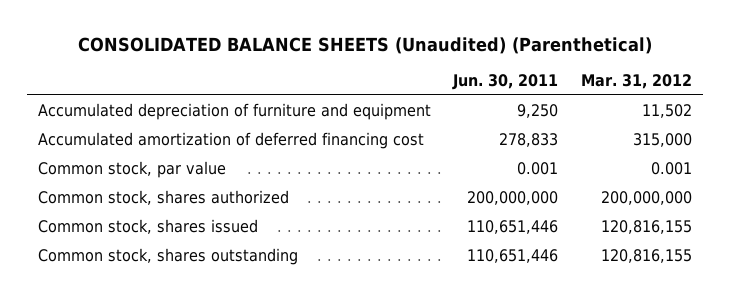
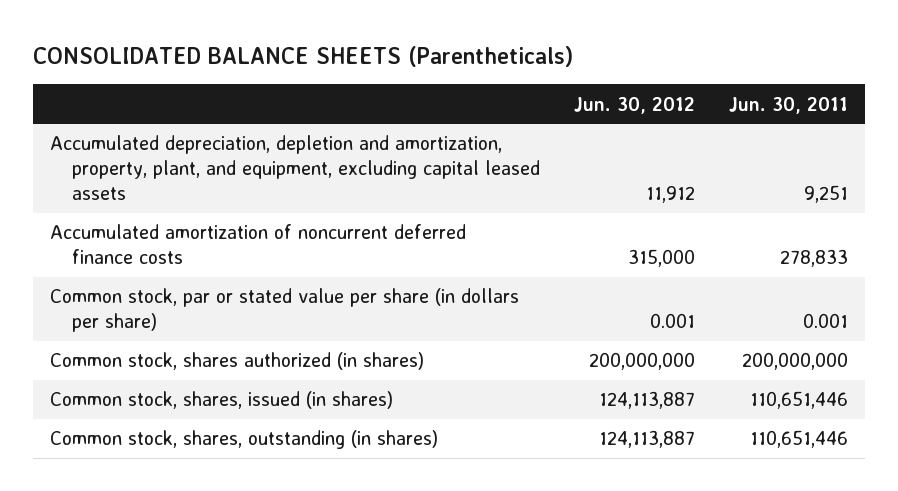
[77,36,652,54] CONSOLIDATED BALANCE SHEETS (Unaudited) (Parenthetical) -> [33,46,574,68] CONSOLIDATED BALANCE SHEETS (Parentheticals)
[580,74,692,90] Mar. 31, 2012 -> none
none -> [574,96,696,114] Jun. 30, 2012
[38,102,432,120] Accumulated depreciation of furniture and equipment -> none
none -> [50,135,540,201] Accumulated depreciation, depletion and amortization, property, plant, and equipment, excluding capital leased assets
[38,131,425,149] Accumulated amortization of deferred financing cost -> [50,224,467,265] Accumulated amortization of noncurrent deferred finance costs
[38,160,227,178] Common stock, par value -> [50,288,520,333] Common stock, par or stated value per share (in dollars per share)
[38,189,290,205] Common stock, shares authorized -> [50,352,425,371] Common stock, shares authorized (in shares)
[38,218,259,234] Common stock, shares issued -> [50,391,394,410] Common stock, shares, issued (in shares)
[38,247,299,265] Common stock, shares outstanding -> [50,430,439,450] Common stock, shares, outstanding (in shares)

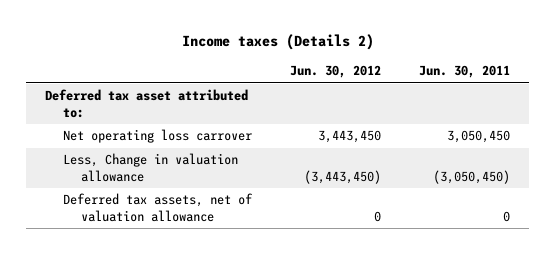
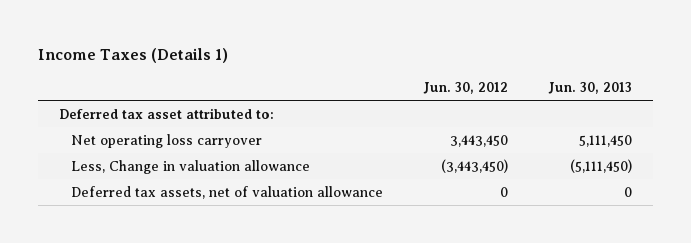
[181,34,374,51] Income taxes (Details 2) -> [38,48,229,64] Income Taxes (Details 1)
[419,65,511,79] Jun. 30, 2011 -> none
none -> [548,81,633,94] Jun. 30, 2013
[63,129,253,144] Net operating loss carrover -> [71,133,263,148] Net operating loss carryover

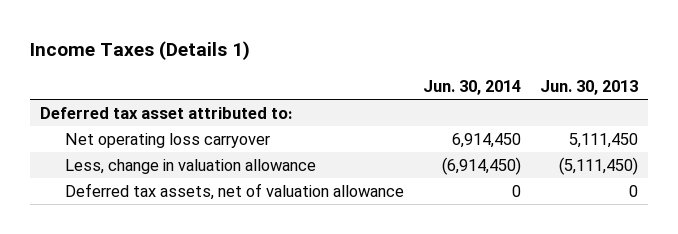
[423,81,509,94] Jun. 30, 2012 -> none
none -> [423,80,522,96] Jun. 30, 2014
[71,159,311,174] Less, Change in valuation allowance -> [65,159,317,175] Less, change in valuation allowance

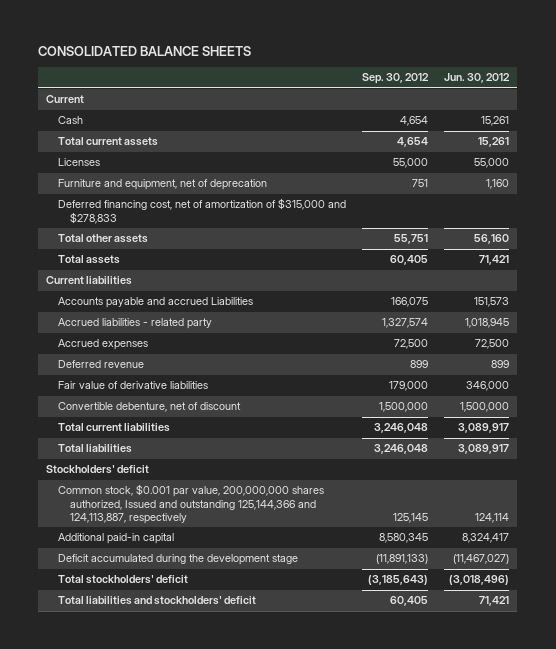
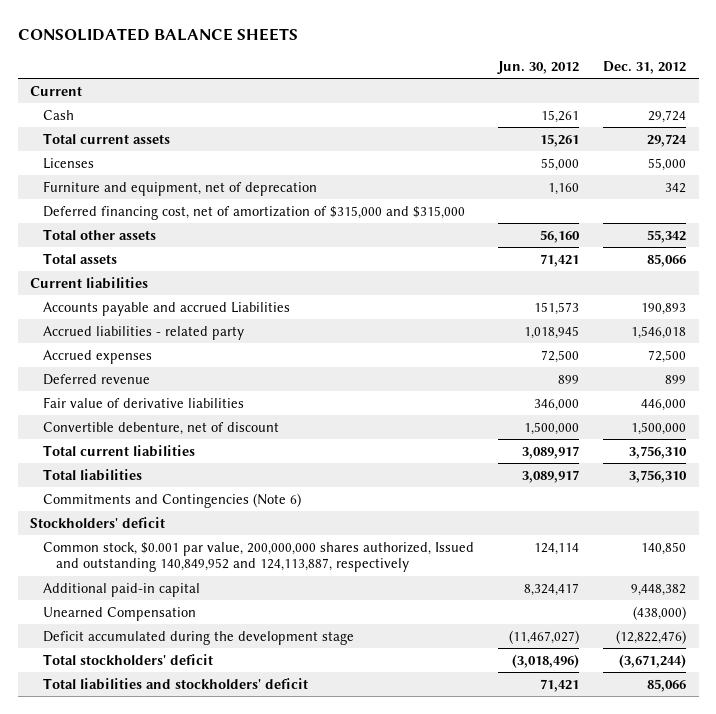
[362,73,430,85] Sep. 30, 2012 -> none
none -> [603,61,687,75] Dec. 31, 2012
[58,198,347,224] Deferred financing cost, net of amortization of $315,000 and $278,833 -> [42,205,465,220] Deferred financing cost, net of amortization of $315,000 and $315,000
none -> [42,492,301,508] Commitments and Contingencies (Note 6)
[58,484,325,525] Common stock, $0.001 par value, 200,000,000 shares authorized, Issued and outstanding 125,144,366 and 124,113,887, respectively -> [42,541,474,573] Common stock, $0.001 par value, 200,000,000 shares authorized, Issued and outstanding 140,849,952 and 124,113,887, respectively
none -> [42,606,196,621] Unearned Compensation

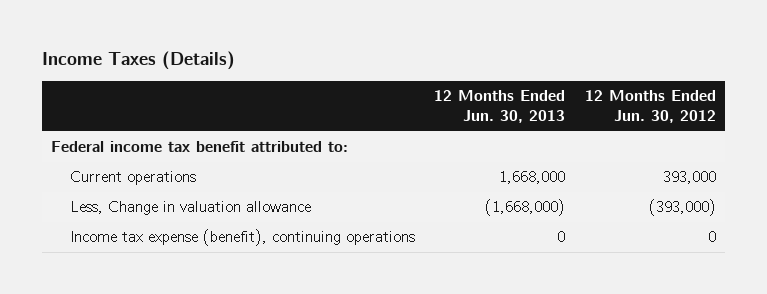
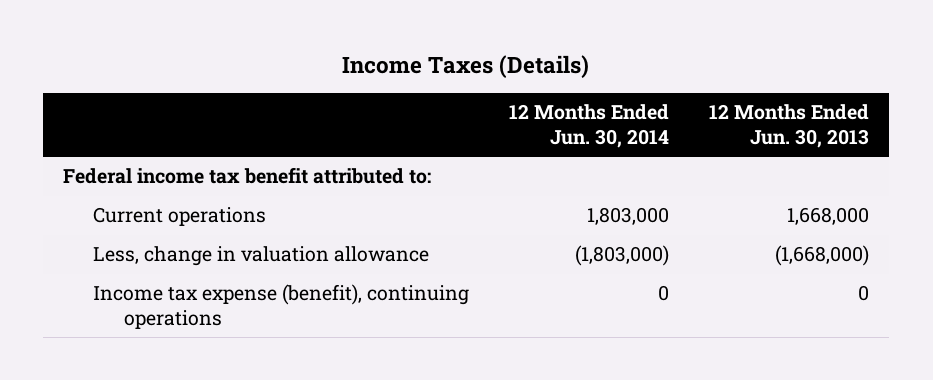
[584,90,716,123] 12 Months Ended Jun. 30, 2012 -> none
none -> [509,104,670,148] 12 Months Ended Jun. 30, 2014
[70,201,312,216] Less, Change in valuation allowance -> [93,246,430,267] Less, change in valuation allowance

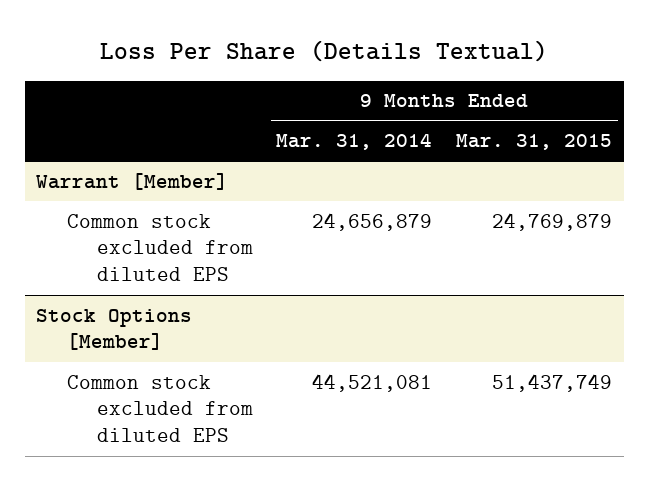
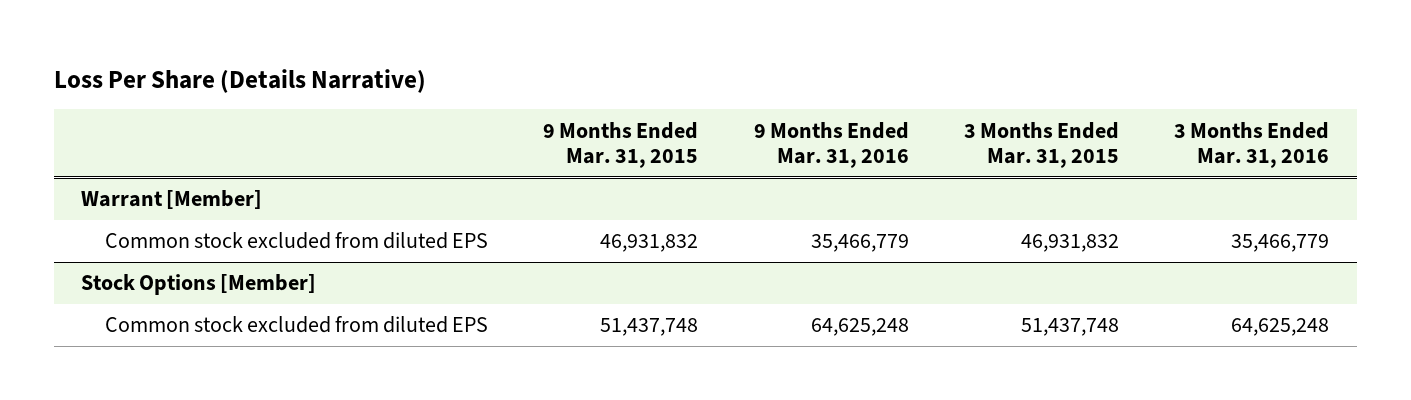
[100,39,549,62] Loss Per Share (Details Textual) -> [53,68,426,93] Loss Per Share (Details Narrative)
[276,133,433,151] Mar. 31, 2014 -> none
none -> [753,121,909,168] 9 Months Ended Mar. 31, 2016
none -> [964,121,1120,168] 3 Months Ended Mar. 31, 2015
none -> [1174,121,1330,168] 3 Months Ended Mar. 31, 2016
[491,212,612,231] 24,769,879 -> [600,234,699,253] 46,931,832
[491,373,612,392] 51,437,749 -> [600,318,699,337] 51,437,748

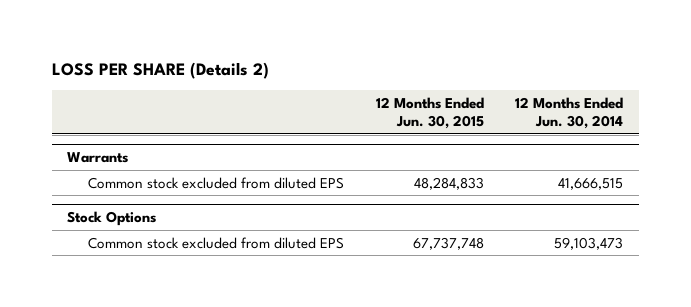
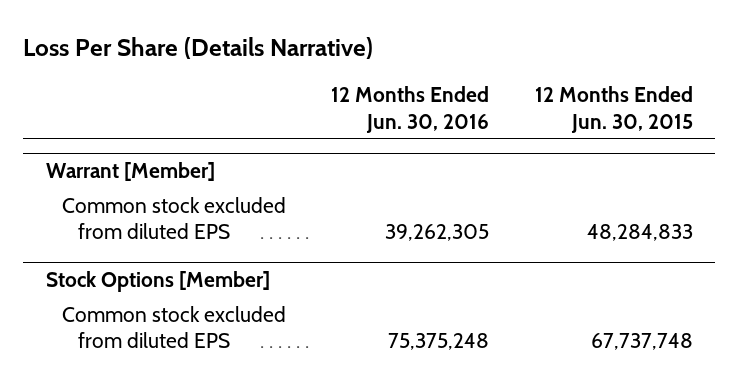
[51,62,269,80] LOSS PER SHARE (Details 2) -> [23,37,374,60] Loss Per Share (Details Narrative)
[515,96,624,130] 12 Months Ended Jun. 30, 2014 -> none
none -> [331,86,490,133] 12 Months Ended Jun. 30, 2016
[67,151,129,163] Warrants -> [46,161,216,181] Warrant [Member]
[67,210,157,226] Stock Options -> [46,270,271,292] Stock Options [Member]

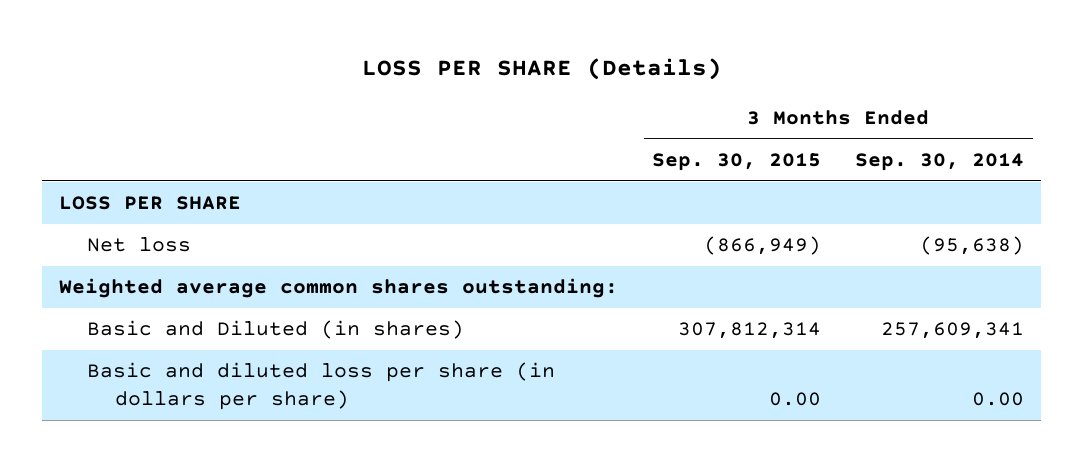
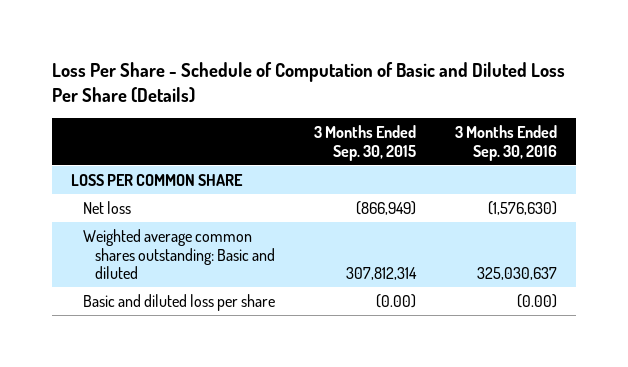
[361,58,722,81] LOSS PER SHARE (Details) -> [51,61,565,103] Loss Per Share - Schedule of Computation of Basic and Diluted Loss Per Share (Details)
[855,152,1025,171] Sep. 30, 2014 -> none
none -> [454,125,557,161] 3 Months Ended Sep. 30, 2016
[59,196,242,211] LOSS PER SHARE -> [71,173,244,186] LOSS PER COMMON SHARE
[59,278,619,299] Weighted average common shares outstanding: -> none
[87,320,465,340] Basic and Diluted (in shares) -> [83,228,276,280] Weighted average common shares outstanding: Basic and diluted
[87,362,556,410] Basic and diluted loss per share (in dollars per share) -> [83,293,276,311] Basic and diluted loss per share
[769,391,822,406] 0.00 -> [376,293,417,308] (0.00)

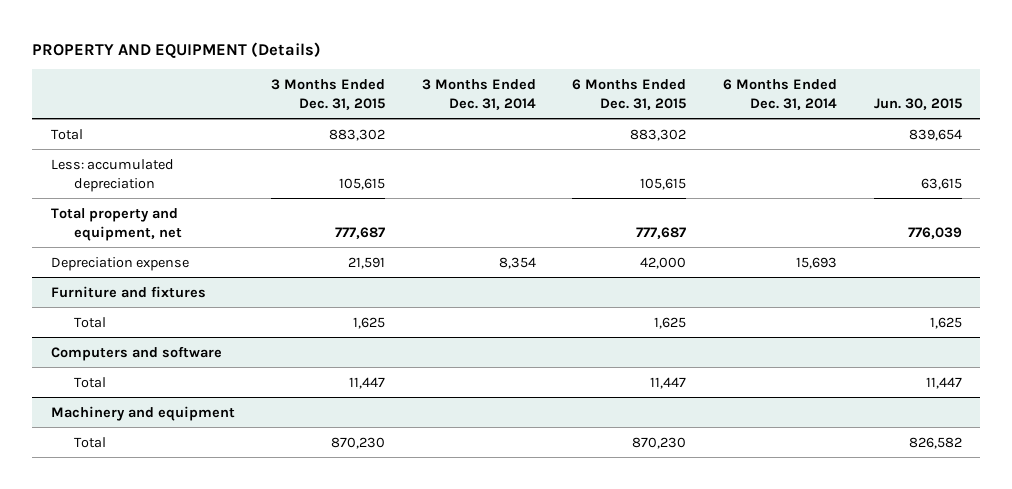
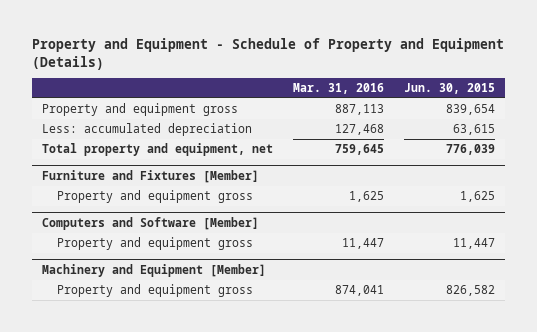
[32,41,322,58] PROPERTY AND EQUIPMENT (Details) -> [31,38,504,70] Property and Equipment - Schedule of Property and Equipment (Details)
[271,78,386,110] 3 Months Ended Dec. 31, 2015 -> none
[421,78,536,110] 3 Months Ended Dec. 31, 2014 -> none
[572,78,687,110] 6 Months Ended Dec. 31, 2015 -> none
[723,78,838,110] 6 Months Ended Dec. 31, 2014 -> none
none -> [292,82,384,94] Mar. 31, 2016
[50,128,83,140] Total -> [41,103,238,117] Property and equipment gross
[50,256,189,271] Depreciation expense -> none
[50,285,206,298] Furniture and fixtures -> [41,169,259,183] Furniture and Fixtures [Member]
[73,316,106,328] Total -> [56,190,253,204] Property and equipment gross
[50,345,222,361] Computers and software -> [41,216,259,230] Computers and Software [Member]
[73,376,106,388] Total -> [56,237,253,251] Property and equipment gross
[50,405,235,421] Machinery and equipment -> [41,263,266,277] Machinery and Equipment [Member]
[73,436,106,448] Total -> [56,284,253,298] Property and equipment gross

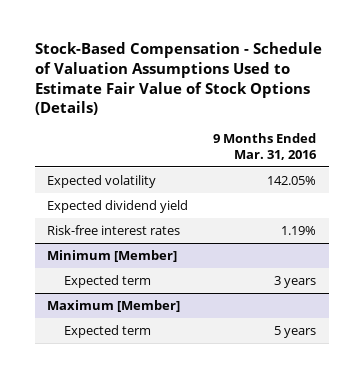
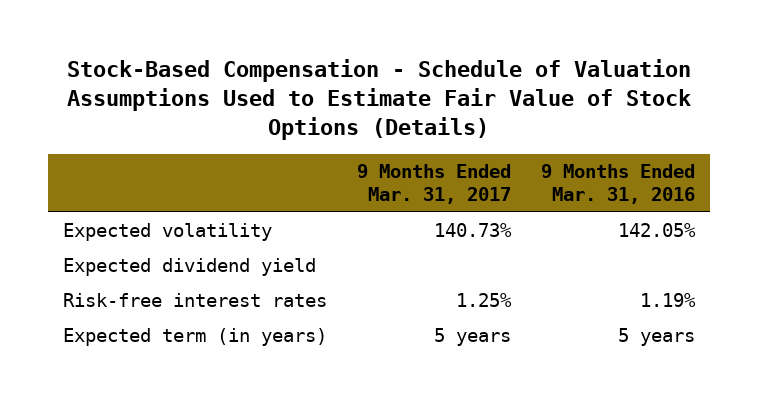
none -> [356,163,511,205] 9 Months Ended Mar. 31, 2017
[47,249,178,262] Minimum [Member] -> none
[47,299,181,312] Maximum [Member] -> none
[63,324,151,338] Expected term -> none
[63,274,151,288] Expected term -> [62,328,327,347] Expected term (in years)
[274,275,317,288] 3 years -> [617,328,695,347] 5 years

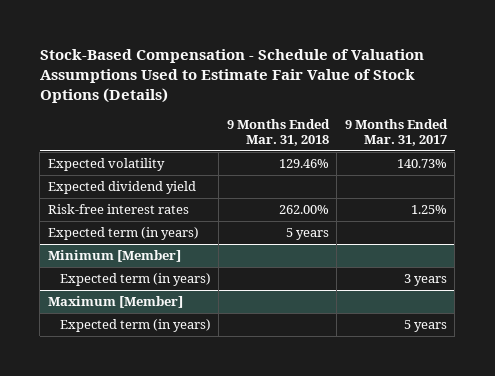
[540,163,695,205] 9 Months Ended Mar. 31, 2016 -> none
none -> [226,118,330,147] 9 Months Ended Mar. 31, 2018
none -> [47,227,199,241] Expected term (in years)
none -> [47,250,181,263] Minimum [Member]
none -> [59,273,211,287] Expected term (in years)
none -> [47,296,183,309] Maximum [Member]

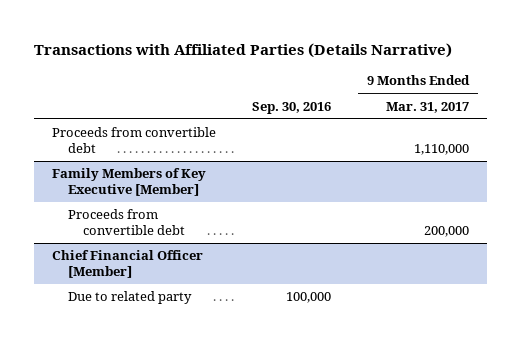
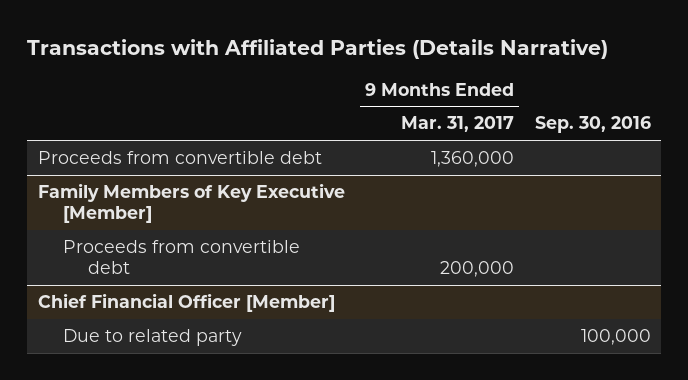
[413,143,469,155] 1,110,000 -> [431,151,515,168] 1,360,000

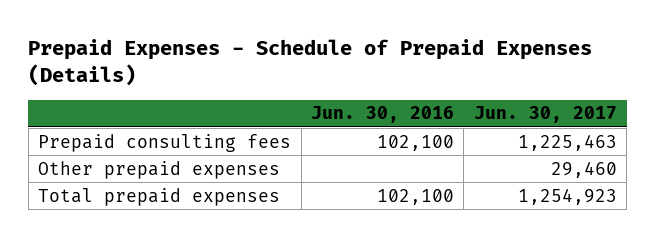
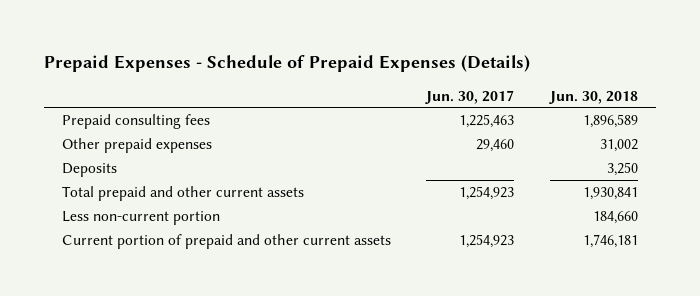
[311,106,455,124] Jun. 30, 2016 -> none
none -> [549,90,639,104] Jun. 30, 2018
none -> [61,162,117,177] Deposits
[38,187,281,206] Total prepaid expenses -> [61,185,304,201] Total prepaid and other current assets
none -> [61,210,220,225] Less non-current portion
none -> [61,233,391,249] Current portion of prepaid and other current assets

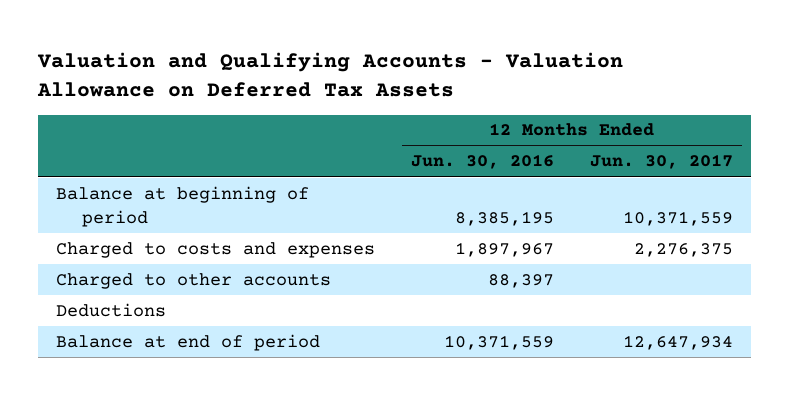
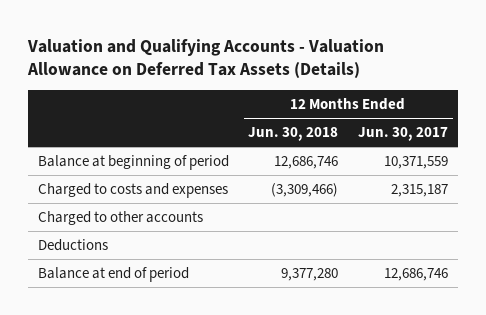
[37,52,624,97] Valuation and Qualifying Accounts - Valuation Allowance on Deferred Tax Assets -> [27,38,385,78] Valuation and Qualifying Accounts - Valuation Allowance on Deferred Tax Assets (Details)
[410,154,554,170] Jun. 30, 2016 -> none
none -> [248,127,339,142] Jun. 30, 2018
[633,242,733,257] 2,276,375 -> [390,183,448,197] 2,315,187
[622,334,733,350] 12,647,934 -> [383,267,448,281] 12,686,746

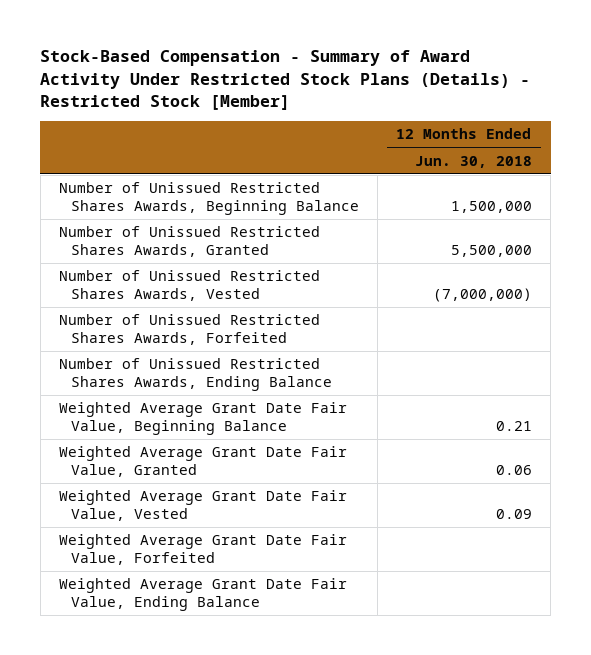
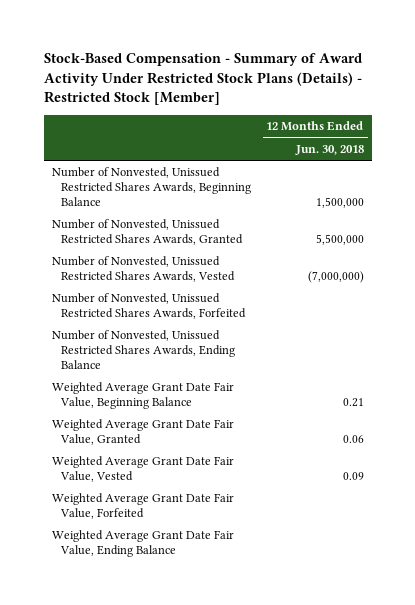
[59,182,359,215] Number of Unissued Restricted Shares Awards, Beginning Balance -> [51,167,251,206] Number of Nonvested, Unissued Restricted Shares Awards, Beginning Balance
[59,226,321,257] Number of Unissued Restricted Shares Awards, Granted -> [51,219,243,245] Number of Nonvested, Unissued Restricted Shares Awards, Granted
[59,270,321,301] Number of Unissued Restricted Shares Awards, Vested -> [51,256,235,282] Number of Nonvested, Unissued Restricted Shares Awards, Vested
[59,314,321,345] Number of Unissued Restricted Shares Awards, Forfeited -> [51,293,246,319] Number of Nonvested, Unissued Restricted Shares Awards, Forfeited
[59,358,332,391] Number of Unissued Restricted Shares Awards, Ending Balance -> [51,330,235,369] Number of Nonvested, Unissued Restricted Shares Awards, Ending Balance

